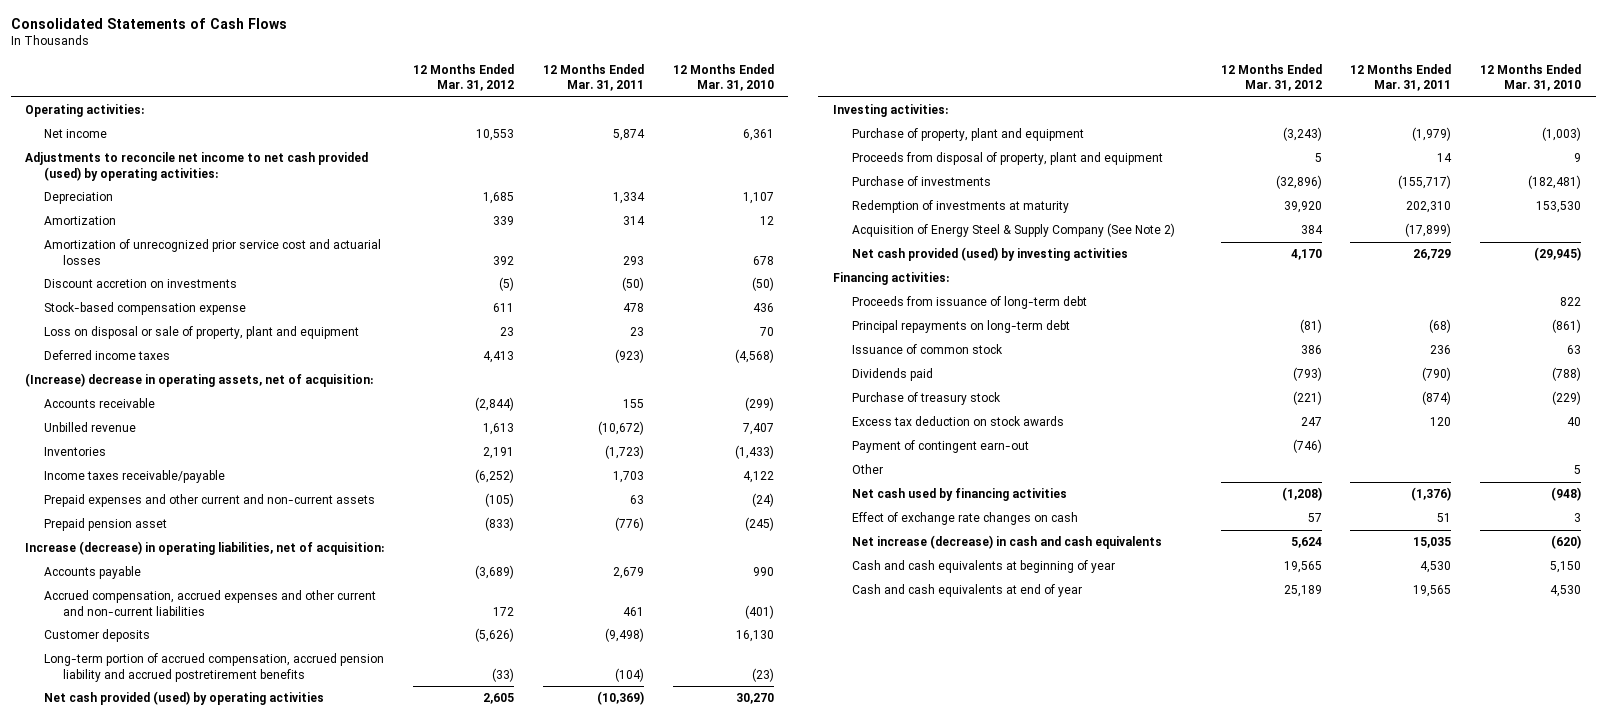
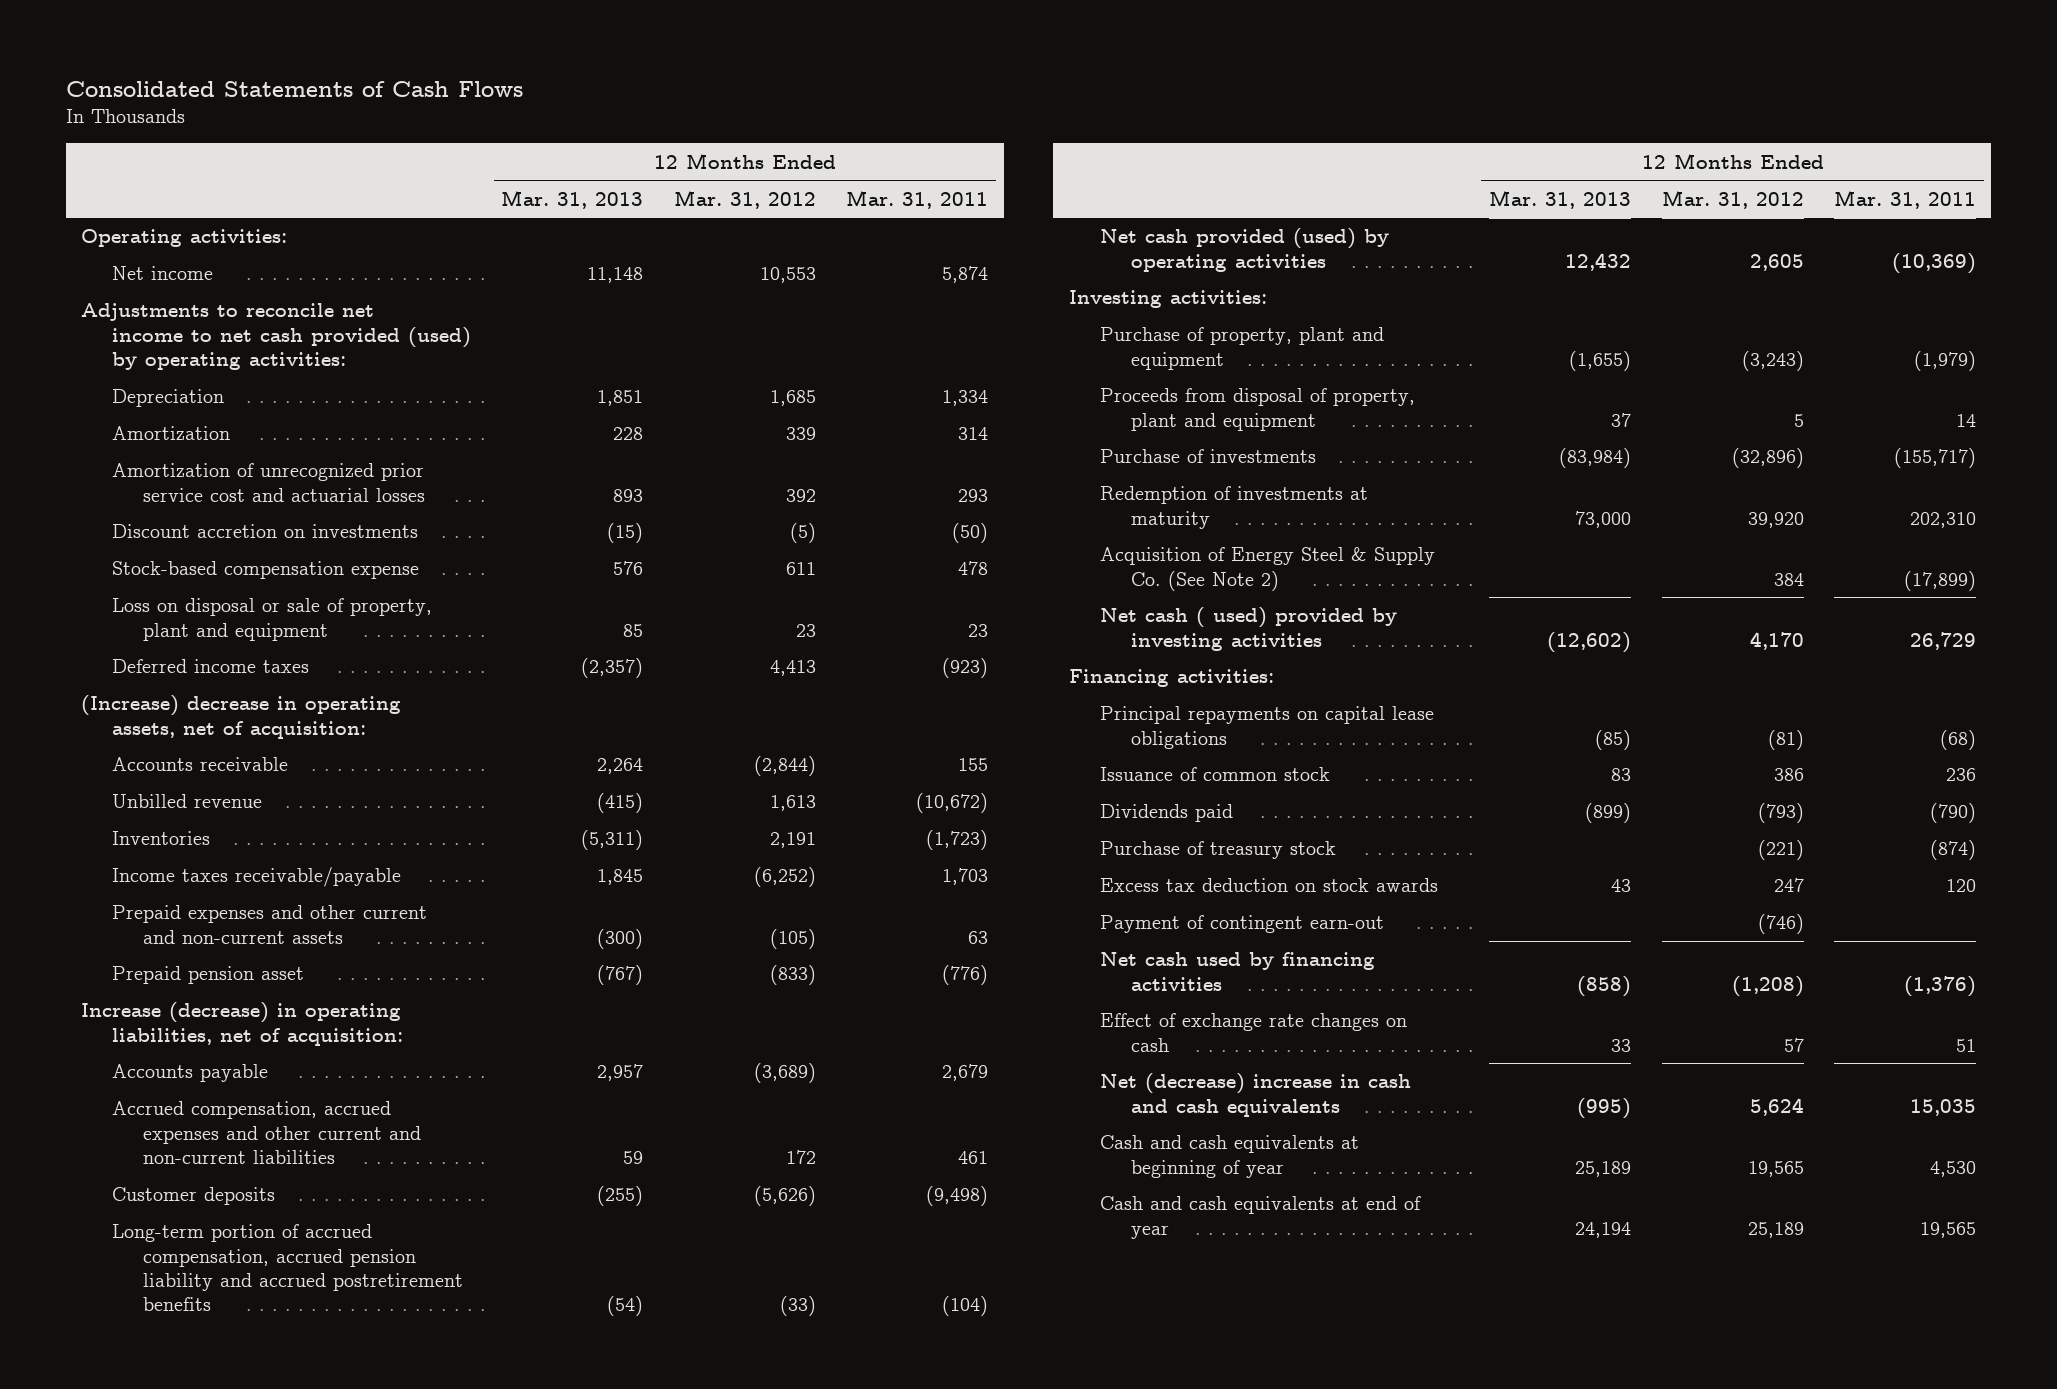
[672,63,774,92] 12 Months Ended Mar. 31, 2010 -> none
none -> [501,189,644,209] Mar. 31, 2013
[851,223,1175,238] Acquisition of Energy Steel & Supply Company (See Note 2) -> [1099,547,1435,591] Acquisition of Energy Steel & Supply Co. (See Note 2)
[851,247,1128,262] Net cash provided (used) by investing activities -> [1099,607,1397,651] Net cash ( used) provided by investing activities
[851,296,1087,310] Proceeds from issuance of long-term debt -> none
[851,320,1070,334] Principal repayments on long-term debt -> [1099,706,1434,749] Principal repayments on capital lease obligations
[851,464,883,475] Other -> none
[851,535,1162,550] Net increase (decrease) in cash and cash equivalents -> [1099,1073,1411,1117] Net (decrease) increase in cash and cash equivalents

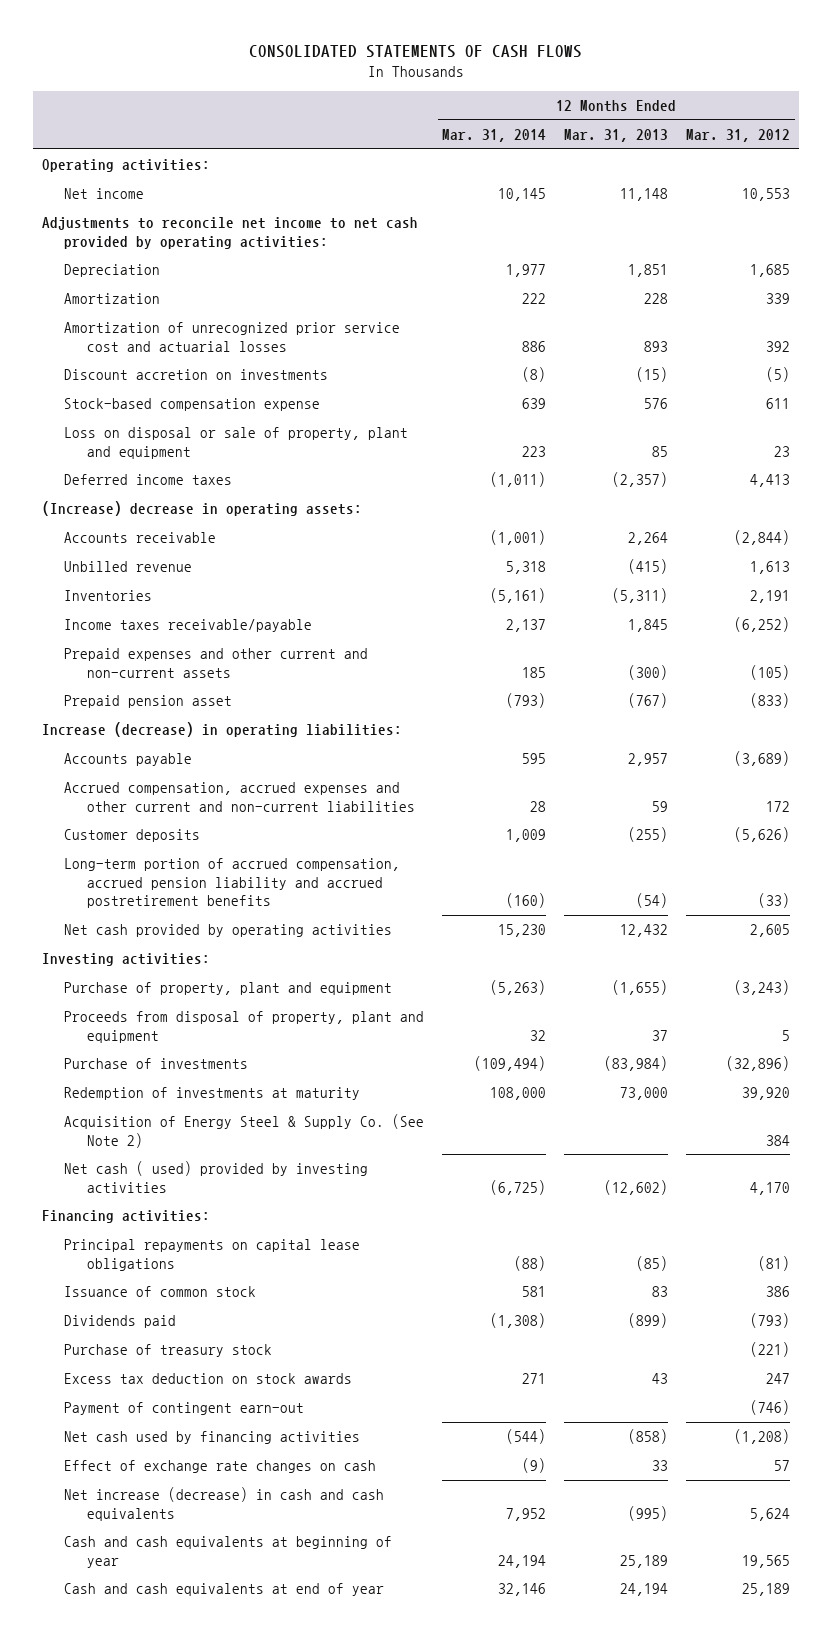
[65,80,523,97] Consolidated Statements of Cash Flows -> [249,45,583,59] CONSOLIDATED STATEMENTS OF CASH FLOWS
[846,189,989,209] Mar. 31, 2011 -> none
none -> [442,129,547,143] Mar. 31, 2014
[80,303,471,370] Adjustments to reconcile net income to net cash provided (used) by operating activities: -> [42,217,419,249] Adjustments to reconcile net income to net cash provided by operating activities:
[80,695,401,739] (Increase) decrease in operating assets, net of acquisition: -> [42,501,363,517] (Increase) decrease in operating assets:
[80,1002,403,1046] Increase (decrease) in operating liabilities, net of acquisition: -> [42,722,403,738] Increase (decrease) in operating liabilities:
[1099,228,1389,272] Net cash provided (used) by operating activities -> [64,924,393,938] Net cash provided by operating activities
[1099,1073,1411,1117] Net (decrease) increase in cash and cash equivalents -> [64,1487,385,1521] Net increase (decrease) in cash and cash equivalents

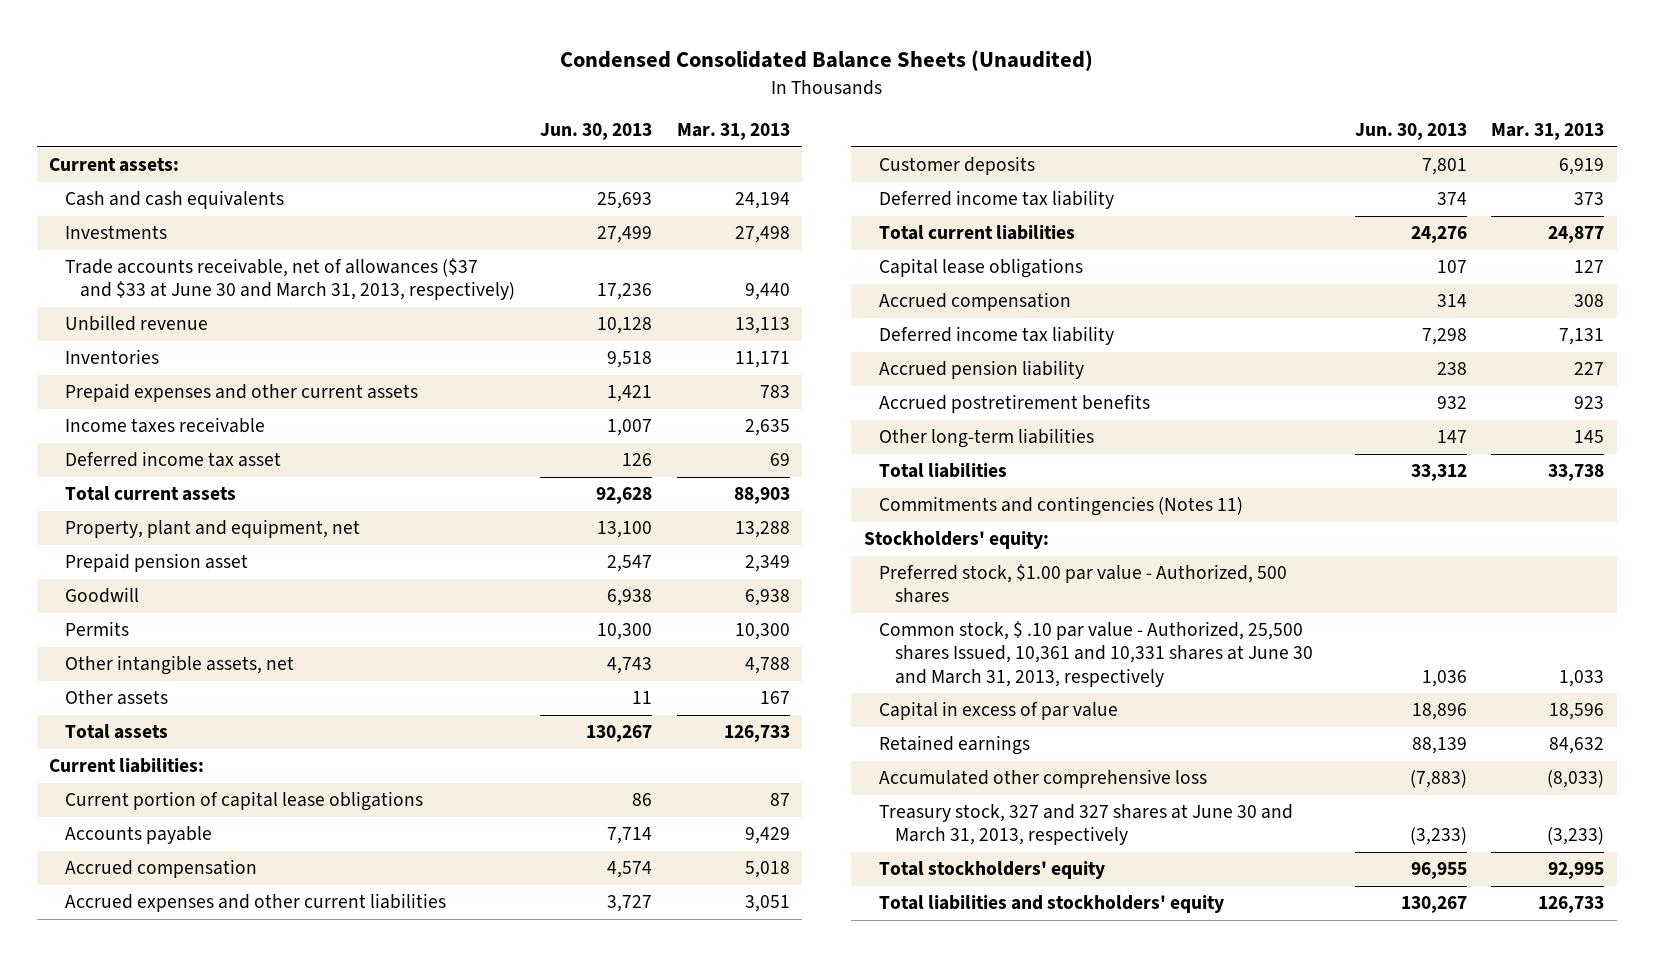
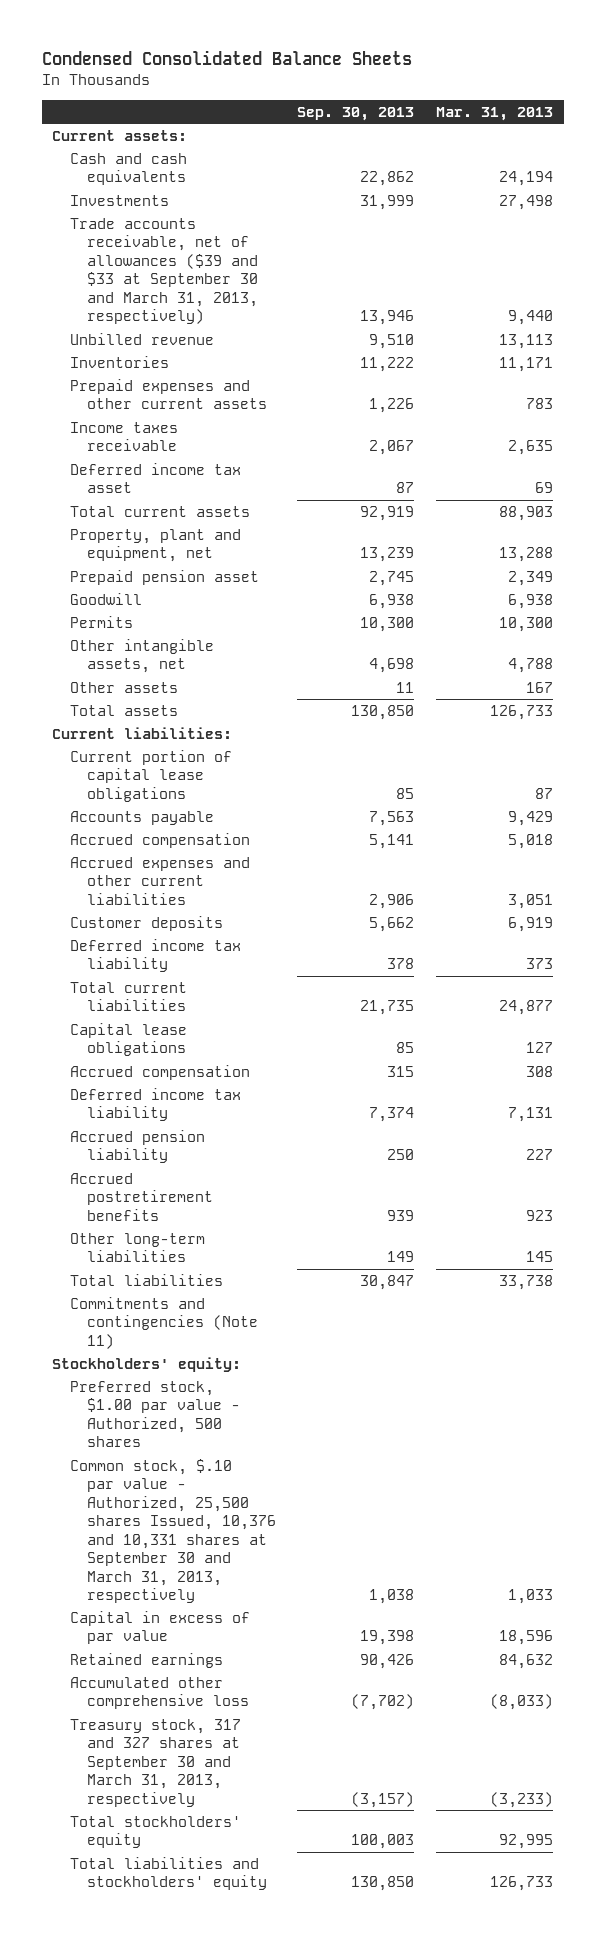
[559,50,1093,72] Condensed Consolidated Balance Sheets (Unaudited) -> [41,49,412,65] Condensed Consolidated Balance Sheets
[539,123,652,141] Jun. 30, 2013 -> none
none -> [297,107,415,122] Sep. 30, 2013
[64,258,516,301] Trade accounts receivable, net of allowances ($37 and $33 at June 30 and March 31, 2013, respectively) -> [69,217,258,325] Trade accounts receivable, net of allowances ($39 and $33 at September 30 and March 31, 2013, respectively)
[879,496,1244,517] Commitments and contingencies (Notes 11) -> [69,1296,258,1349] Commitments and contingencies (Note 11)
[879,621,1313,687] Common stock, $ .10 par value - Authorized, 25,500 shares Issued, 10,361 and 10,331 shares at June 30 and March 31, 2013, respectively -> [69,1458,276,1603] Common stock, $.10 par value - Authorized, 25,500 shares Issued, 10,376 and 10,331 shares at September 30 and March 31, 2013, respectively
[879,804,1294,846] Treasury stock, 327 and 327 shares at June 30 and March 31, 2013, respectively -> [69,1718,241,1807] Treasury stock, 317 and 327 shares at September 30 and March 31, 2013, respectively

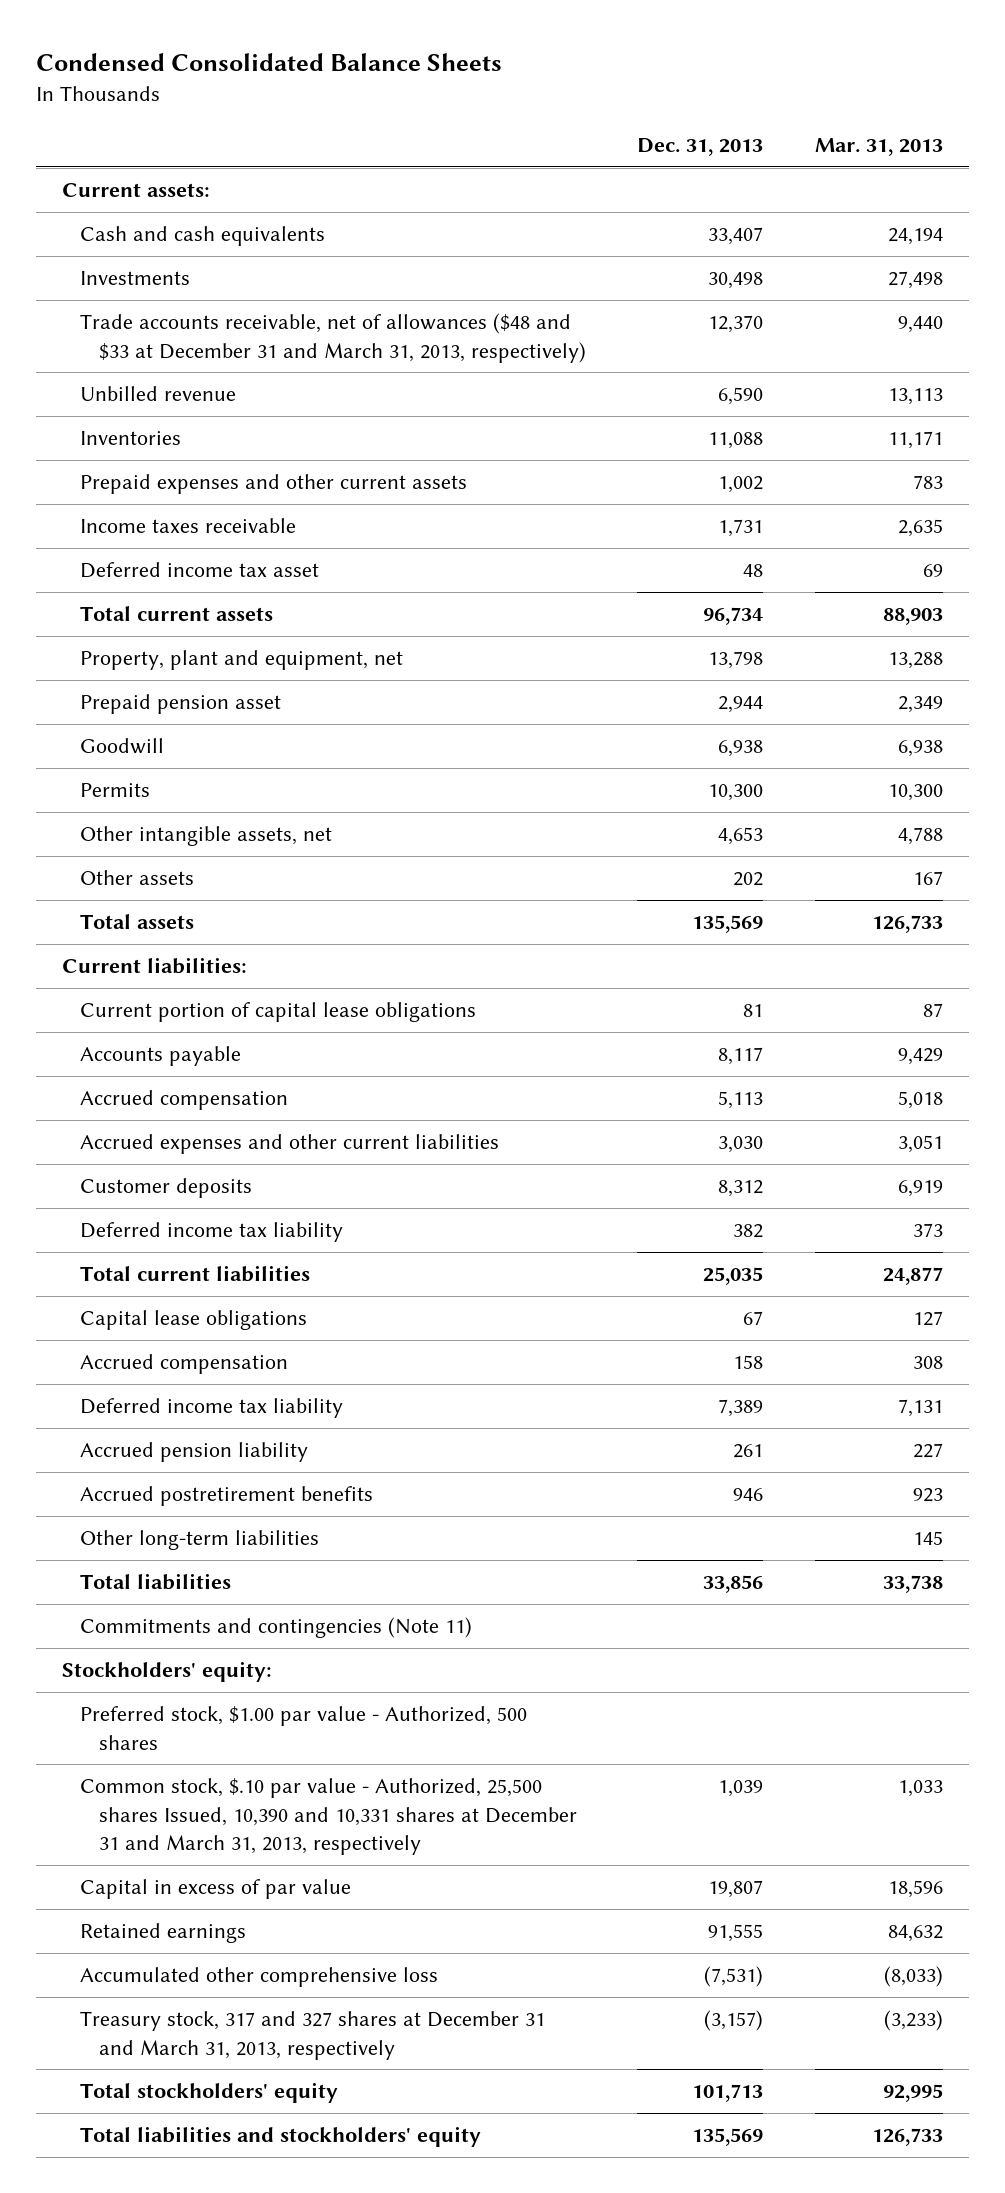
[297,107,415,122] Sep. 30, 2013 -> none
none -> [637,137,764,156] Dec. 31, 2013
[69,217,258,325] Trade accounts receivable, net of allowances ($39 and $33 at September 30 and March 31, 2013, respectively) -> [80,313,586,363] Trade accounts receivable, net of allowances ($48 and $33 at December 31 and March 31, 2013, respectively)
[69,1458,276,1603] Common stock, $.10 par value - Authorized, 25,500 shares Issued, 10,376 and 10,331 shares at September 30 and March 31, 2013, respectively -> [80,1778,577,1855] Common stock, $.10 par value - Authorized, 25,500 shares Issued, 10,390 and 10,331 shares at December 31 and March 31, 2013, respectively
[69,1718,241,1807] Treasury stock, 317 and 327 shares at September 30 and March 31, 2013, respectively -> [80,2011,546,2060] Treasury stock, 317 and 327 shares at December 31 and March 31, 2013, respectively

